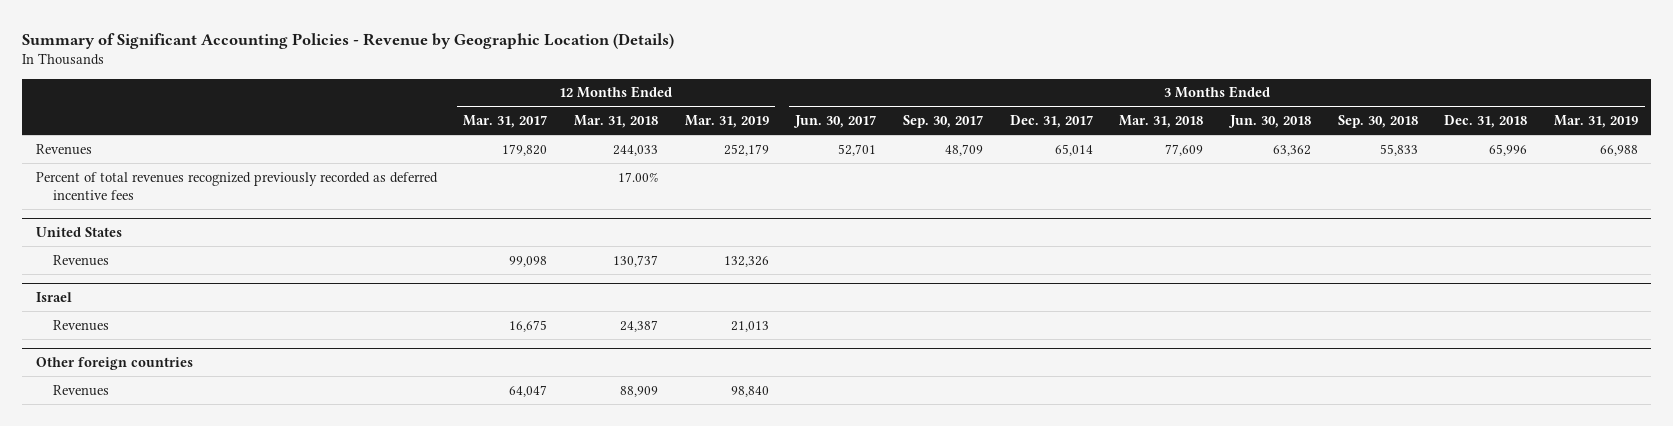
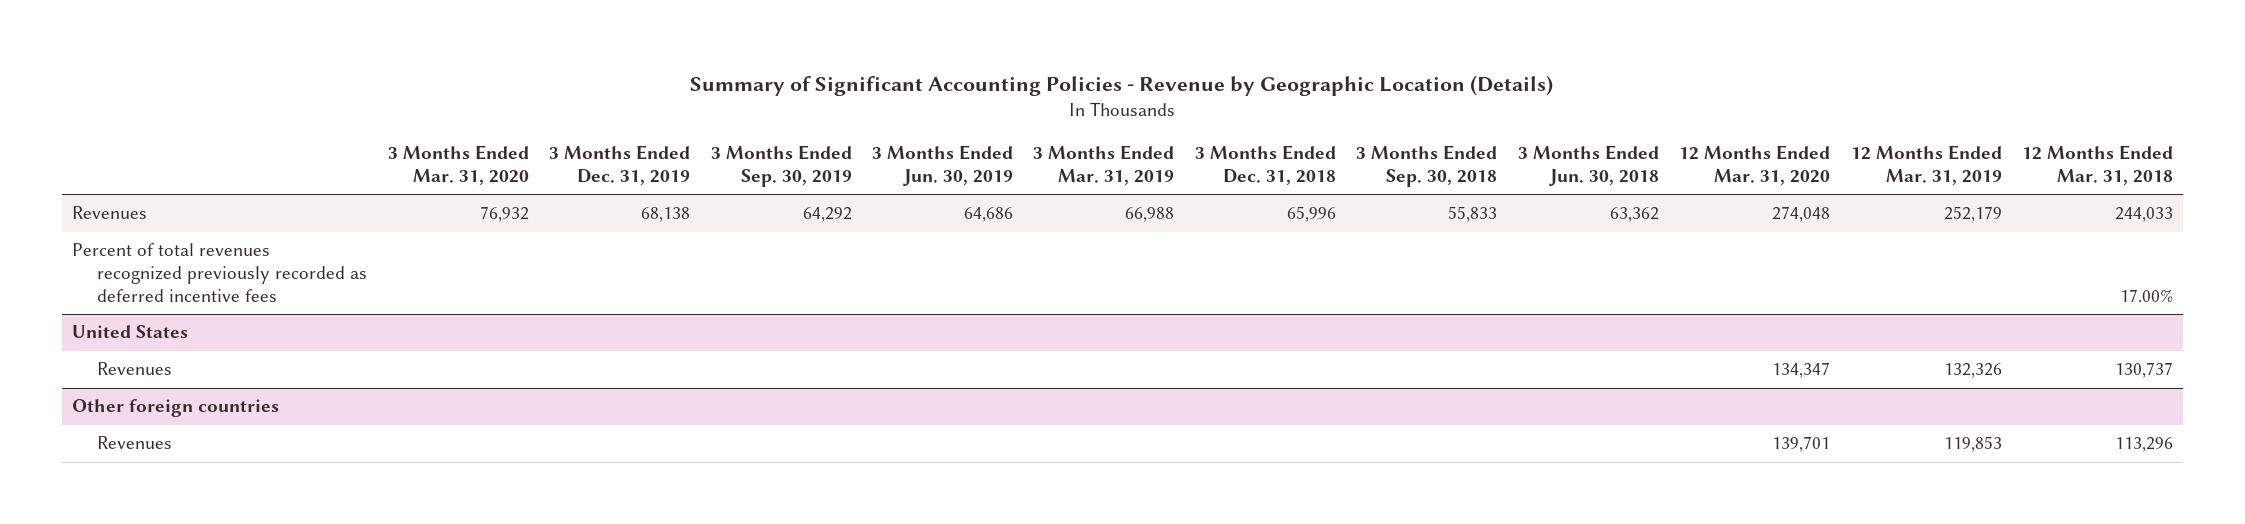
[463,114,548,128] Mar. 31, 2017 -> none
[793,114,877,128] Jun. 30, 2017 -> none
[902,114,983,128] Sep. 30, 2017 -> none
[1009,114,1093,128] Dec. 31, 2017 -> none
[1119,114,1204,128] Mar. 31, 2018 -> none
none -> [387,145,529,186] 3 Months Ended Mar. 31, 2020
none -> [549,145,691,186] 3 Months Ended Dec. 31, 2019
none -> [710,145,852,188] 3 Months Ended Sep. 30, 2019
none -> [872,145,1014,187] 3 Months Ended Jun. 30, 2019
none -> [1679,145,1831,186] 12 Months Ended Mar. 31, 2020
[35,291,72,302] Israel -> none
[52,319,109,331] Revenues -> none
[619,385,658,397] 88,909 -> [2114,437,2173,453] 113,296
[730,385,769,397] 98,840 -> [1943,436,2002,453] 119,853

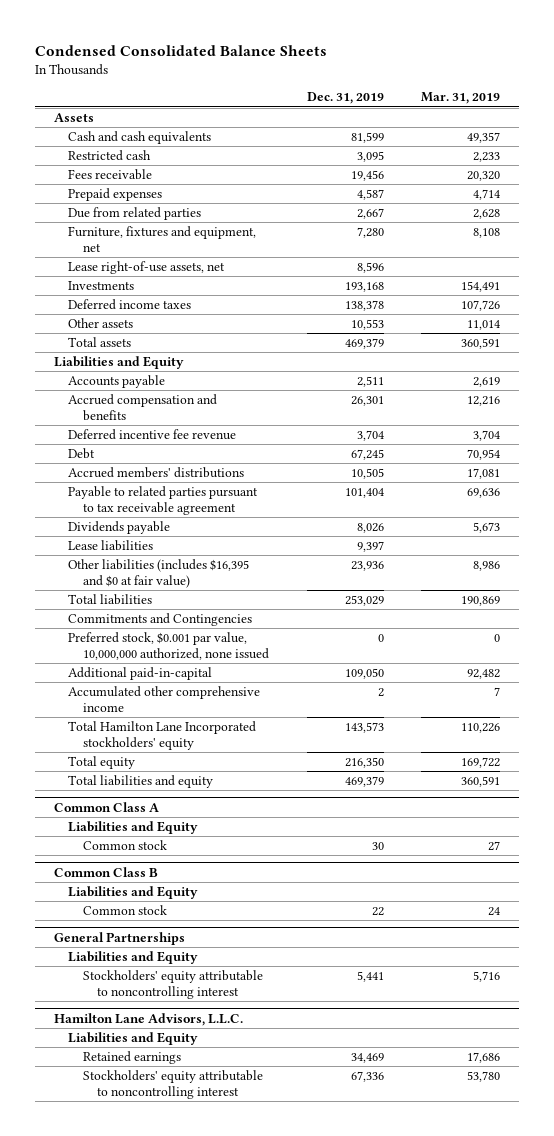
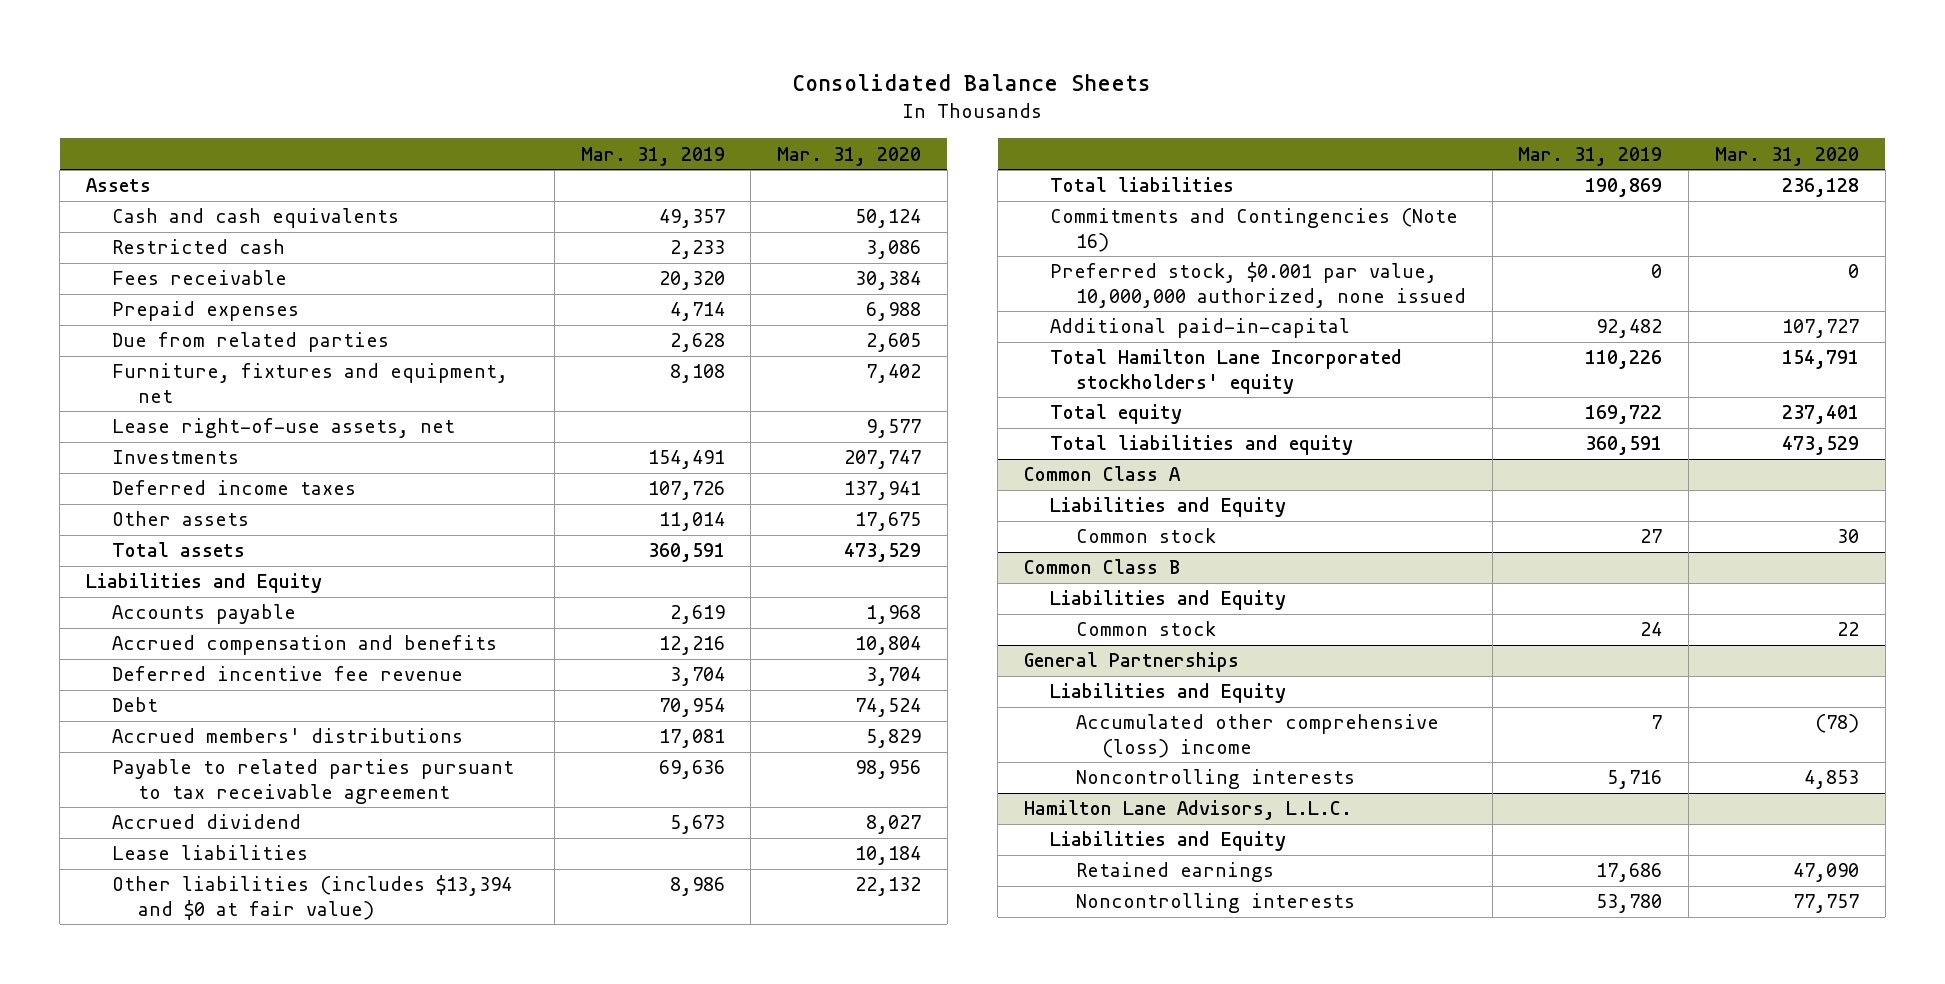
[34,44,327,56] Condensed Consolidated Balance Sheets -> [792,73,1152,91] Consolidated Balance Sheets
[306,92,384,105] Dec. 31, 2019 -> none
none -> [777,146,922,166] Mar. 31, 2020
[68,521,171,535] Dividends payable -> [112,814,302,830] Accrued dividend
[68,559,250,588] Other liabilities (includes $16,395 and $0 at fair value) -> [112,875,513,920] Other liabilities (includes $13,394 and $0 at fair value)
[68,613,253,627] Commitments and Contingencies -> [1049,208,1458,252] Commitments and Contingencies (Note 16)
[68,686,261,712] Accumulated other comprehensive income -> none
none -> [1075,714,1439,758] Accumulated other comprehensive (loss) income
[82,970,263,999] Stockholders' equity attributable to noncontrolling interest -> [1075,769,1355,790] Noncontrolling interests
[82,1070,263,1099] Stockholders' equity attributable to noncontrolling interest -> [1075,893,1355,914] Noncontrolling interests

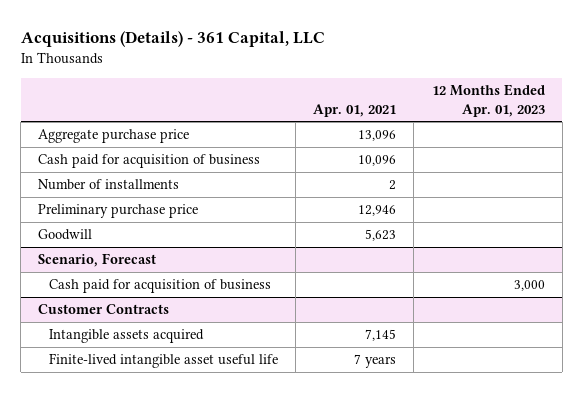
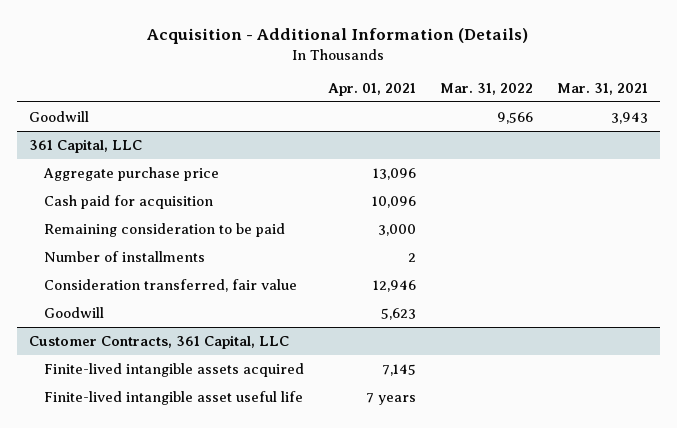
[20,31,325,48] Acquisitions (Details) - 361 Capital, LLC -> [146,27,529,44] Acquisition - Additional Information (Details)
[431,83,545,117] 12 Months Ended Apr. 01, 2023 -> none
none -> [440,83,534,96] Mar. 31, 2022
none -> [556,83,648,96] Mar. 31, 2021
none -> [28,110,89,122] Goodwill
none -> [28,138,142,153] 361 Capital, LLC
[38,154,261,169] Cash paid for acquisition of business -> [44,194,214,209] Cash paid for acquisition
none -> [44,222,286,237] Remaining consideration to be paid
[38,204,199,219] Preliminary purchase price -> [44,278,298,292] Consideration transferred, fair value
[38,253,157,268] Scenario, Forecast -> none
[48,279,271,294] Cash paid for acquisition of business -> none
[38,304,170,315] Customer Contracts -> none
none -> [28,334,289,349] Customer Contracts, 361 Capital, LLC
[48,329,204,344] Intangible assets acquired -> [44,362,305,377] Finite-lived intangible assets acquired

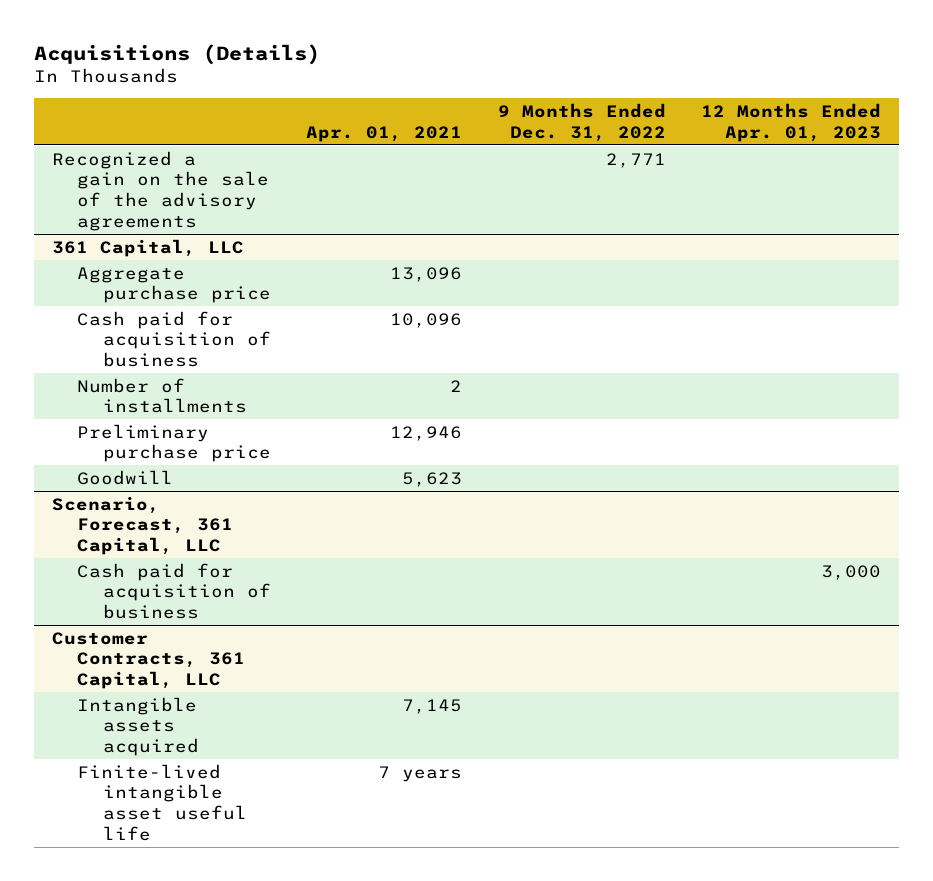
[146,27,529,44] Acquisition - Additional Information (Details) -> [33,43,320,65] Acquisitions (Details)
[440,83,534,96] Mar. 31, 2022 -> none
[556,83,648,96] Mar. 31, 2021 -> none
none -> [497,102,666,142] 9 Months Ended Dec. 31, 2022
none -> [701,102,882,142] 12 Months Ended Apr. 01, 2023
[28,110,89,122] Goodwill -> none
none -> [51,150,270,231] Recognized a gain on the sale of the advisory agreements
[44,222,286,237] Remaining consideration to be paid -> none
[44,194,214,209] Cash paid for acquisition -> [77,310,271,367] Cash paid for acquisition of business
[44,278,298,292] Consideration transferred, fair value -> [77,423,271,463] Preliminary purchase price
none -> [51,495,234,555] Scenario, Forecast, 361 Capital, LLC
none -> [77,562,271,619] Cash paid for acquisition of business
[44,362,305,377] Finite-lived intangible assets acquired -> [77,696,199,756] Intangible assets acquired

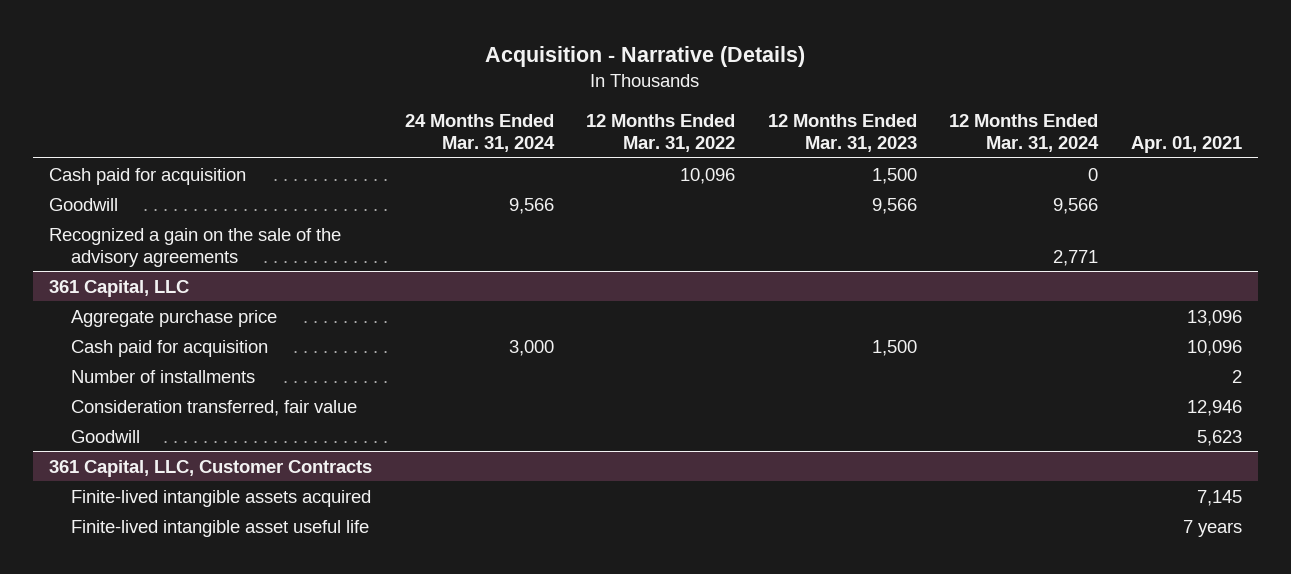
[33,43,320,65] Acquisitions (Details) -> [485,45,806,67] Acquisition - Narrative (Details)
[497,102,666,142] 9 Months Ended Dec. 31, 2022 -> none
[701,102,882,142] 12 Months Ended Apr. 01, 2023 -> none
none -> [404,113,555,153] 24 Months Ended Mar. 31, 2024
none -> [586,113,736,153] 12 Months Ended Mar. 31, 2022
none -> [767,113,917,153] 12 Months Ended Mar. 31, 2023
none -> [949,113,1100,153] 12 Months Ended Mar. 31, 2024
none -> [49,167,247,185] Cash paid for acquisition
none -> [49,197,119,211] Goodwill
[77,310,271,367] Cash paid for acquisition of business -> [70,339,268,357] Cash paid for acquisition
[77,423,271,463] Preliminary purchase price -> [70,399,357,416] Consideration transferred, fair value
[51,495,234,555] Scenario, Forecast, 361 Capital, LLC -> none
[77,562,271,619] Cash paid for acquisition of business -> none
[51,631,246,689] Customer Contracts, 361 Capital, LLC -> [49,459,373,477] 361 Capital, LLC, Customer Contracts
[77,696,199,756] Intangible assets acquired -> [70,489,371,507] Finite-lived intangible assets acquired

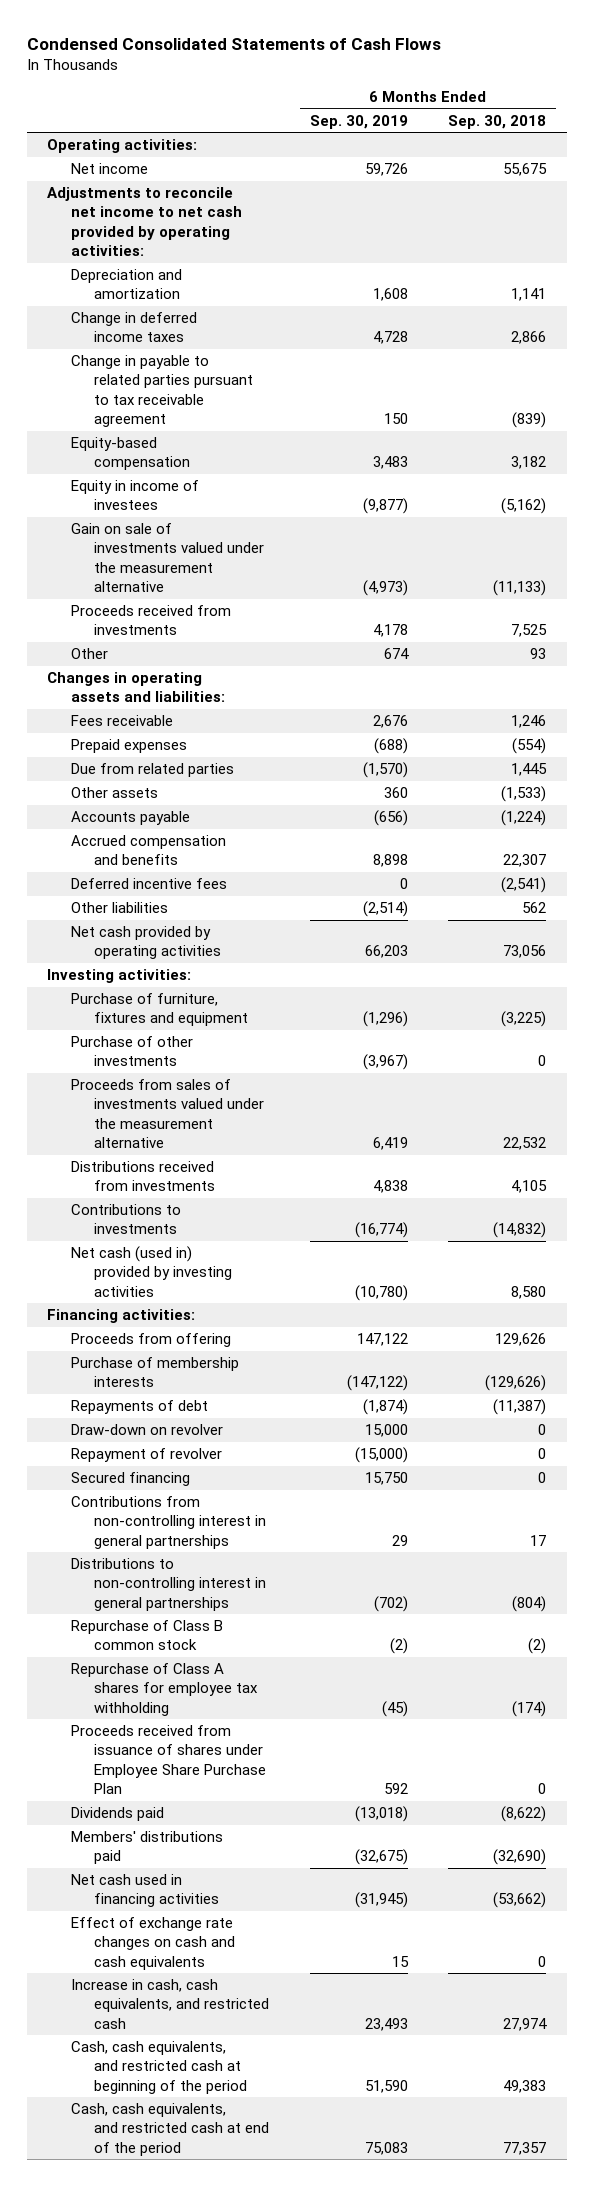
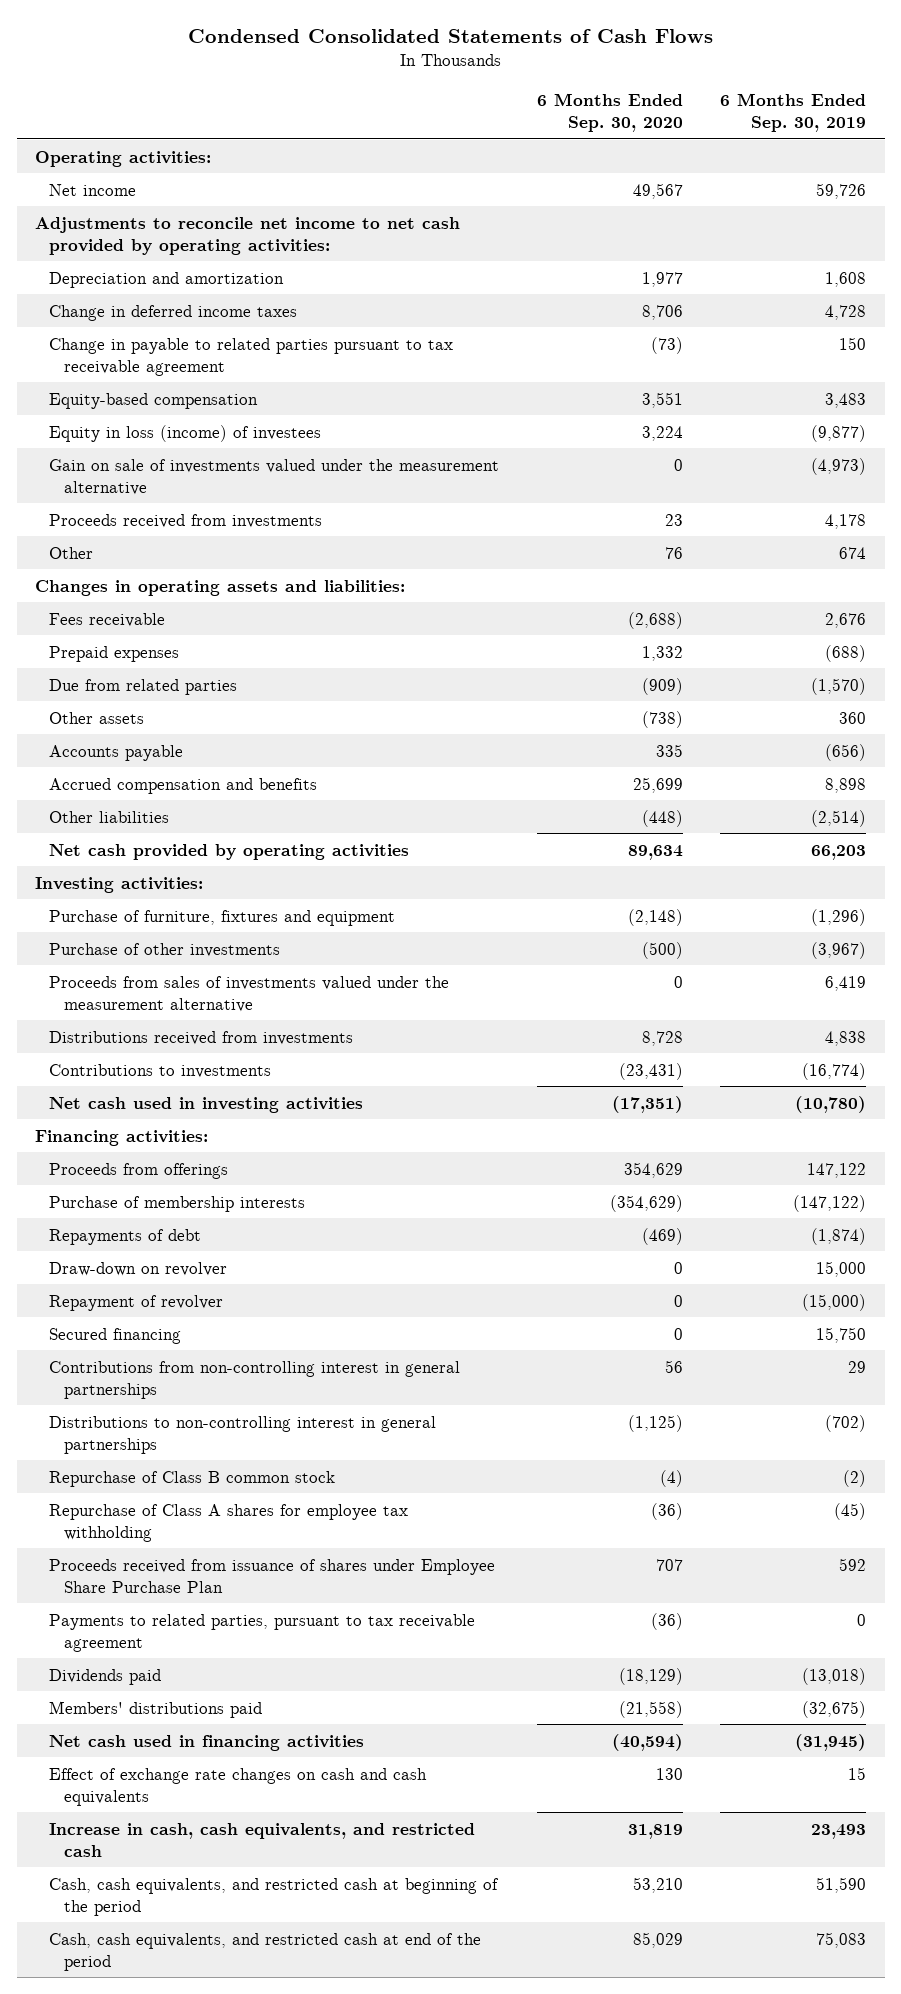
[448,114,547,129] Sep. 30, 2018 -> none
none -> [536,92,683,132] 6 Months Ended Sep. 30, 2020
[70,480,199,511] Equity in income of investees -> [49,424,322,442] Equity in loss (income) of investees
[70,878,227,890] Deferred incentive fees -> none
[70,1246,233,1297] Net cash (used in) provided by investing activities -> [49,1096,364,1113] Net cash used in investing activities
[70,1333,231,1348] Proceeds from offering -> [49,1162,229,1179] Proceeds from offerings
none -> [49,1613,476,1652] Payments to related parties, pursuant to tax receivable agreement

